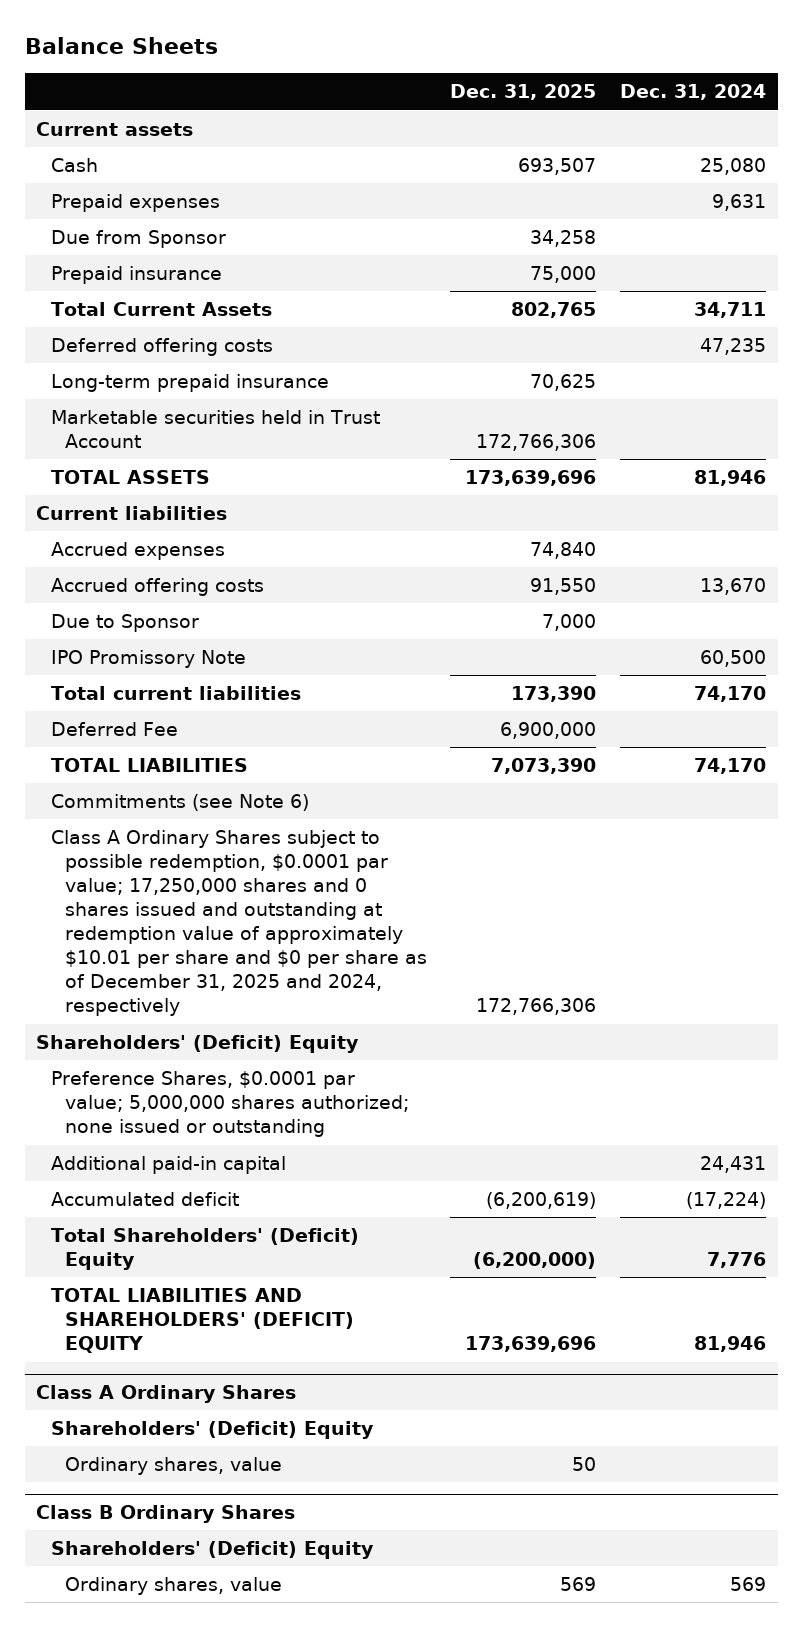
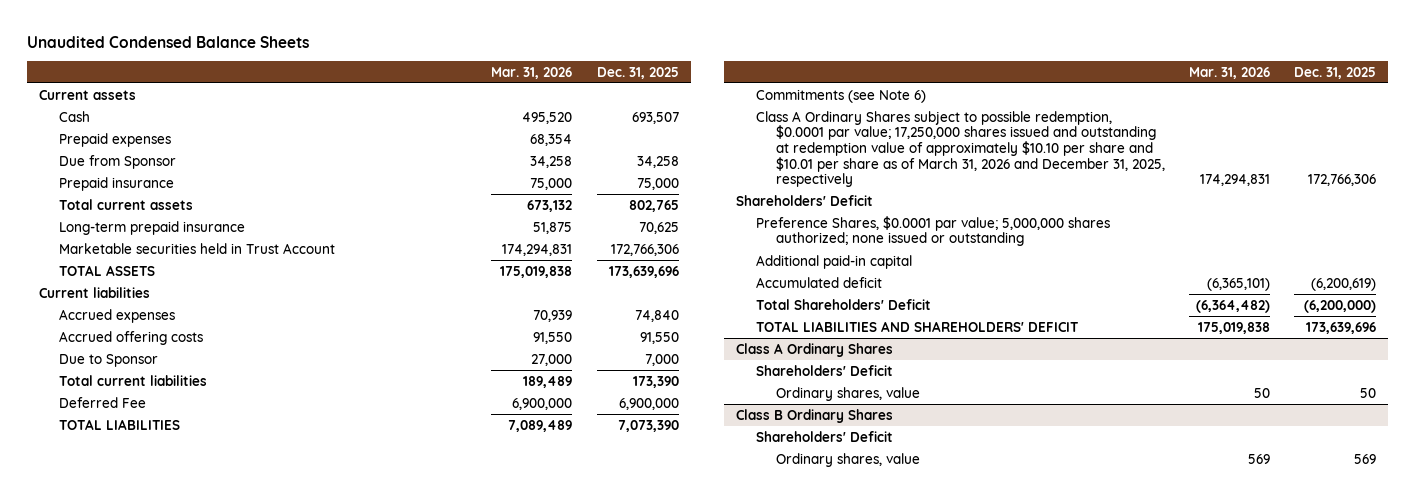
[24,37,218,55] Balance Sheets -> [26,35,309,48] Unaudited Condensed Balance Sheets
[619,84,766,101] Dec. 31, 2024 -> none
none -> [491,66,573,79] Mar. 31, 2026
[50,338,273,357] Deferred offering costs -> none
[50,302,272,317] Total Current Assets -> [58,198,193,210] Total current assets
[50,650,246,669] IPO Promissory Note -> none
[50,830,427,1017] Class A Ordinary Shares subject to possible redemption, $0.0001 par value; 17,250,000 shares and 0 shares issued and outstanding at redemption value of approximately $10.01 per share and $0 per share as of December 31, 2025 and 2024, respectively -> [755,110,1165,188] Class A Ordinary Shares subject to possible redemption, $0.0001 par value; 17,250,000 shares issued and outstanding at redemption value of approximately $10.10 per share and $10.01 per share as of March 31, 2026 and December 31, 2025, respectively
[36,1035,360,1054] Shareholders' (Deficit) Equity -> [736,194,874,206] Shareholders' Deficit
[50,1228,359,1271] Total Shareholders' (Deficit) Equity -> [755,298,931,310] Total Shareholders' Deficit
[50,1288,354,1354] TOTAL LIABILITIES AND SHAREHOLDERS' (DEFICIT) EQUITY -> [755,320,1079,332] TOTAL LIABILITIES AND SHAREHOLDERS' DEFICIT
[50,1421,374,1440] Shareholders' (Deficit) Equity -> [755,364,893,376] Shareholders' Deficit
[50,1541,374,1560] Shareholders' (Deficit) Equity -> [755,430,893,442] Shareholders' Deficit

